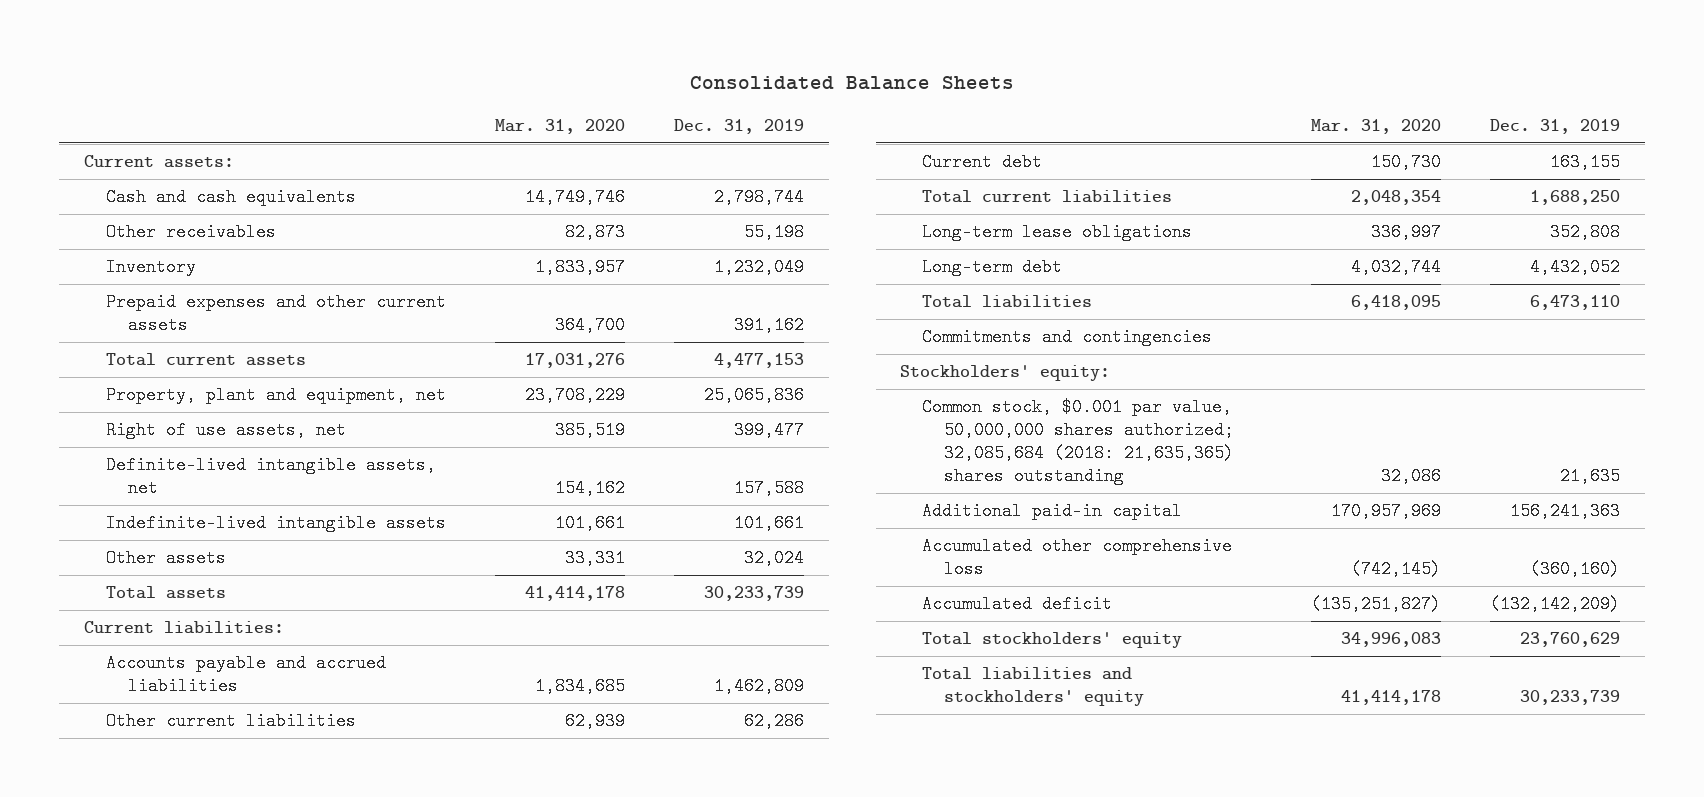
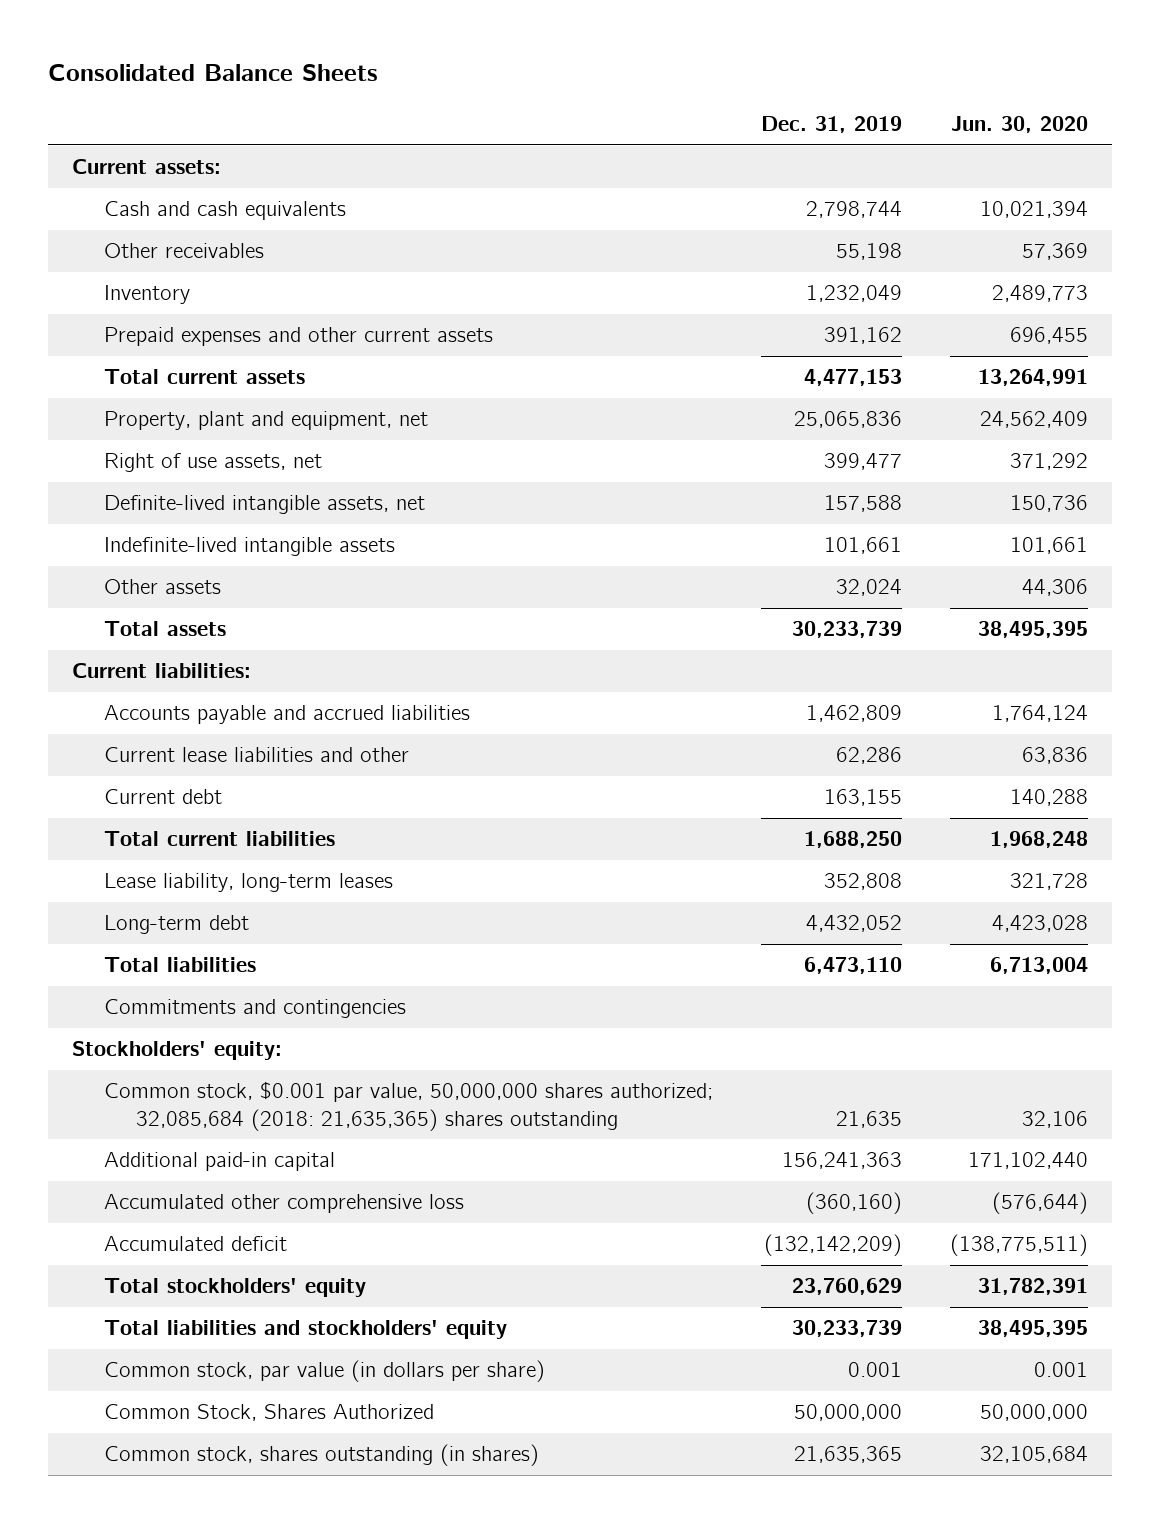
[495,118,626,134] Mar. 31, 2020 -> none
none -> [950,116,1088,134] Jun. 30, 2020
[105,712,356,731] Other current liabilities -> [103,747,409,763] Current lease liabilities and other
[922,223,1193,242] Long-term lease obligations -> [103,873,393,893] Lease liability, long-term leases
none -> [103,1360,545,1383] Common stock, par value (in dollars per share)
none -> [103,1404,434,1422] Common Stock, Shares Authorized
none -> [103,1444,539,1467] Common stock, shares outstanding (in shares)

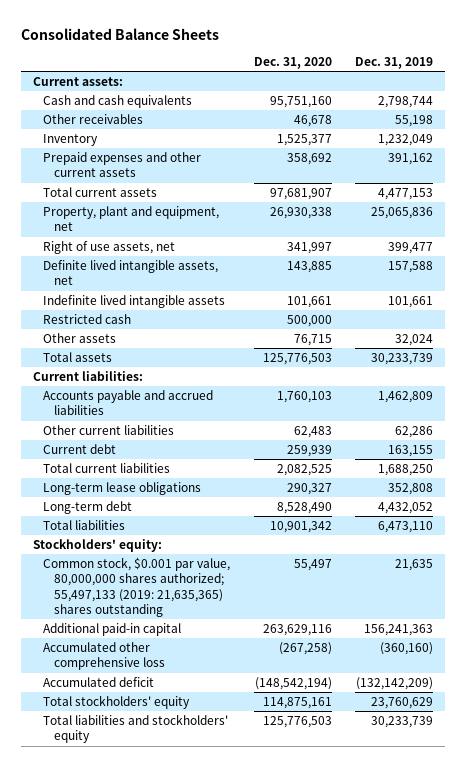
[950,116,1088,134] Jun. 30, 2020 -> none
none -> [253,56,332,69] Dec. 31, 2020
[103,495,425,515] Definite-lived intangible assets, net -> [43,260,219,286] Definite lived intangible assets, net
[103,537,395,557] Indefinite-lived intangible assets -> [43,295,226,309] Indefinite lived intangible assets
none -> [43,314,132,325] Restricted cash
[103,747,409,763] Current lease liabilities and other -> [43,425,175,436] Other current liabilities
[103,873,393,893] Lease liability, long-term leases -> [43,482,202,496] Long-term lease obligations
[103,999,406,1019] Commitments and contingencies -> none
[103,1081,713,1131] Common stock, $0.001 par value, 50,000,000 shares authorized; 32,085,684 (2018: 21,635,365) shares outstanding -> [43,557,231,618] Common stock, $0.001 par value, 80,000,000 shares authorized; 55,497,133 (2019: 21,635,365) shares outstanding
[103,1360,545,1383] Common stock, par value (in dollars per share) -> none
[103,1404,434,1422] Common Stock, Shares Authorized -> none
[103,1444,539,1467] Common stock, shares outstanding (in shares) -> none

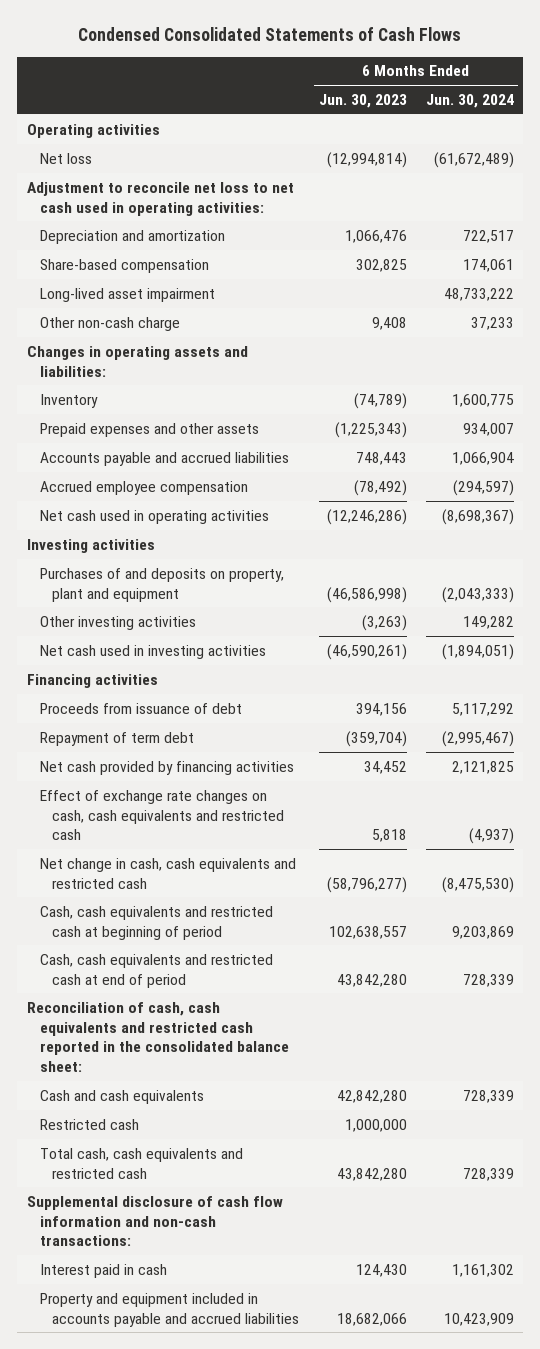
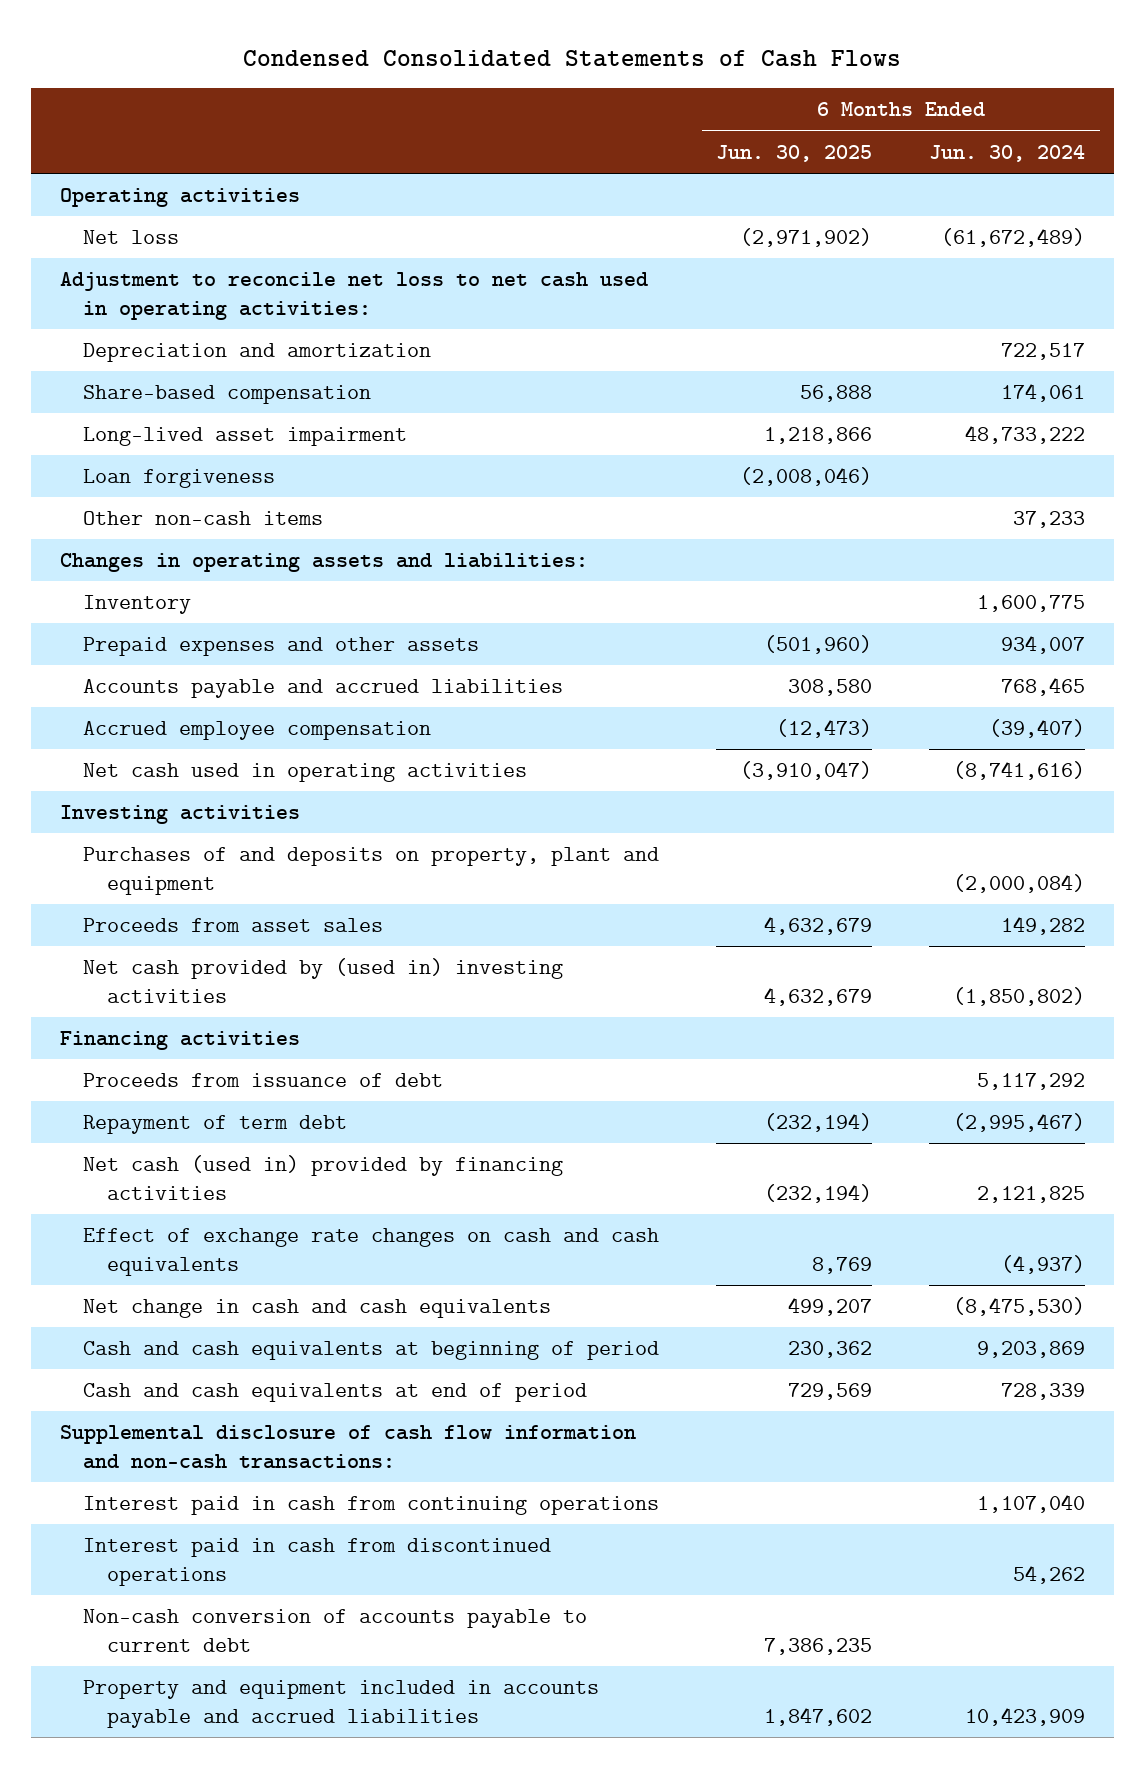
[318,93,407,108] Jun. 30, 2023 -> none
none -> [716,144,873,162] Jun. 30, 2025
none -> [83,469,276,489] Loan forgiveness
[39,316,180,331] Other non-cash charge -> [83,511,324,526] Other non-cash items
[451,451,514,465] 1,066,904 -> [1001,677,1086,697] 768,465
[452,479,514,496] (294,597) -> [989,719,1086,739] (39,407)
[441,508,514,525] (8,698,367) -> [953,761,1086,781] (8,741,616)
[441,586,514,603] (2,043,333) -> [953,873,1086,893] (2,000,084)
[39,615,196,630] Other investing activities -> [83,918,384,933] Proceeds from asset sales
[39,644,266,659] Net cash used in investing activities -> [83,958,564,1003] Net cash provided by (used in) investing activities
[441,643,514,660] (1,894,051) -> [953,986,1086,1006] (1,850,802)
[26,1001,289,1073] Reconciliation of cash, cash equivalents and restricted cash reported in the consolidated balance sheet: -> none
[39,1089,204,1104] Cash and cash equivalents -> none
[39,1118,139,1130] Restricted cash -> none
[39,1147,243,1179] Total cash, cash equivalents and restricted cash -> none
[39,760,294,775] Net cash provided by financing activities -> [83,1155,564,1200] Net cash (used in) provided by financing activities
[39,789,285,841] Effect of exchange rate changes on cash, cash equivalents and restricted cash -> [83,1228,660,1276] Effect of exchange rate changes on cash and cash equivalents
[39,857,296,889] Net change in cash, cash equivalents and restricted cash -> [83,1299,552,1319] Net change in cash and cash equivalents
[39,905,273,940] Cash, cash equivalents and restricted cash at beginning of period -> [83,1341,660,1361] Cash and cash equivalents at beginning of period
[39,953,273,988] Cash, cash equivalents and restricted cash at end of period -> [83,1383,588,1403] Cash and cash equivalents at end of period
[39,1263,167,1278] Interest paid in cash -> [83,1496,660,1516] Interest paid in cash from continuing operations
[451,1263,514,1277] 1,161,302 -> [977,1494,1086,1514] 1,107,040
none -> [83,1538,552,1586] Interest paid in cash from discontinued operations
none -> [83,1609,588,1652] Non-cash conversion of accounts payable to current debt

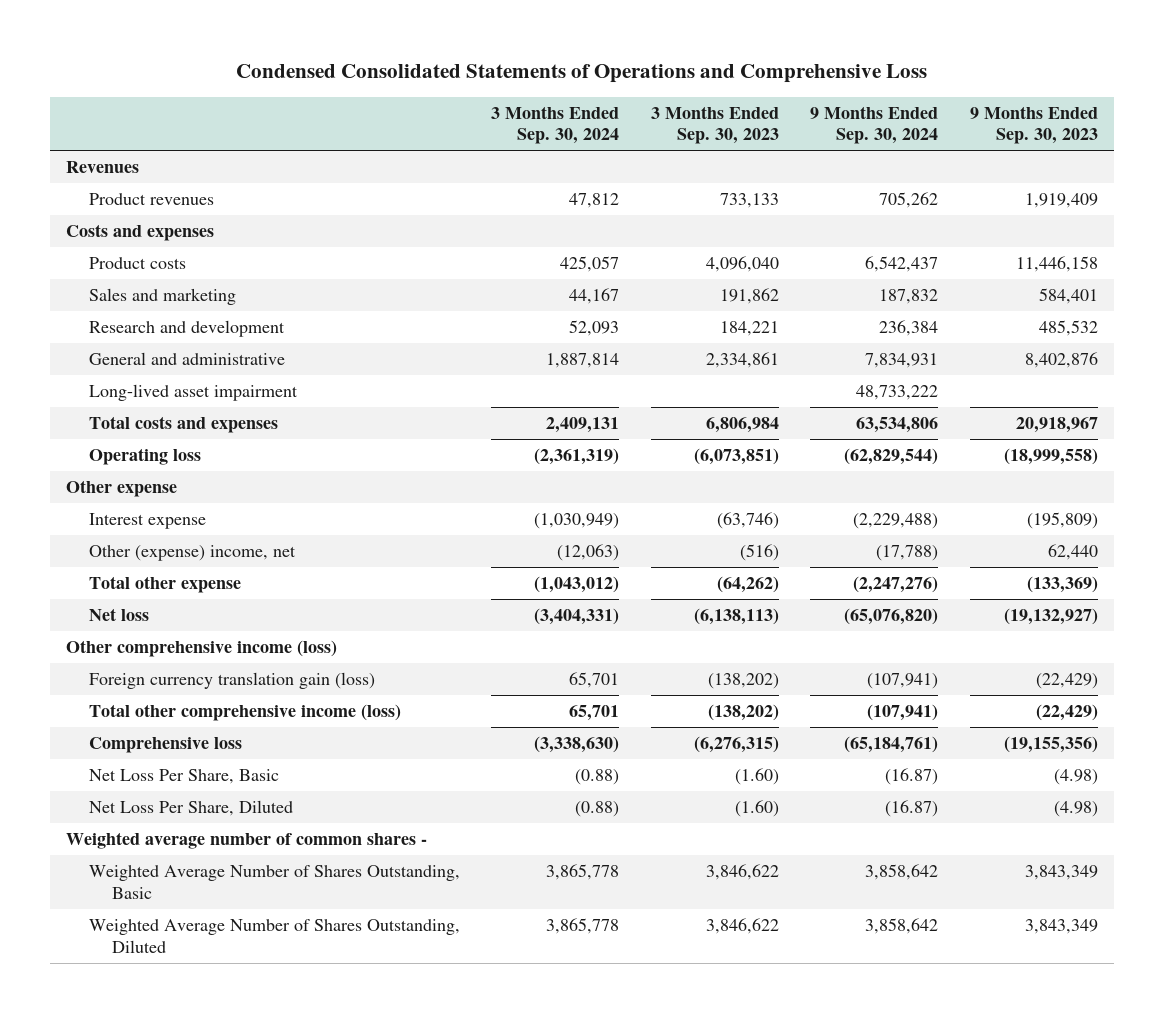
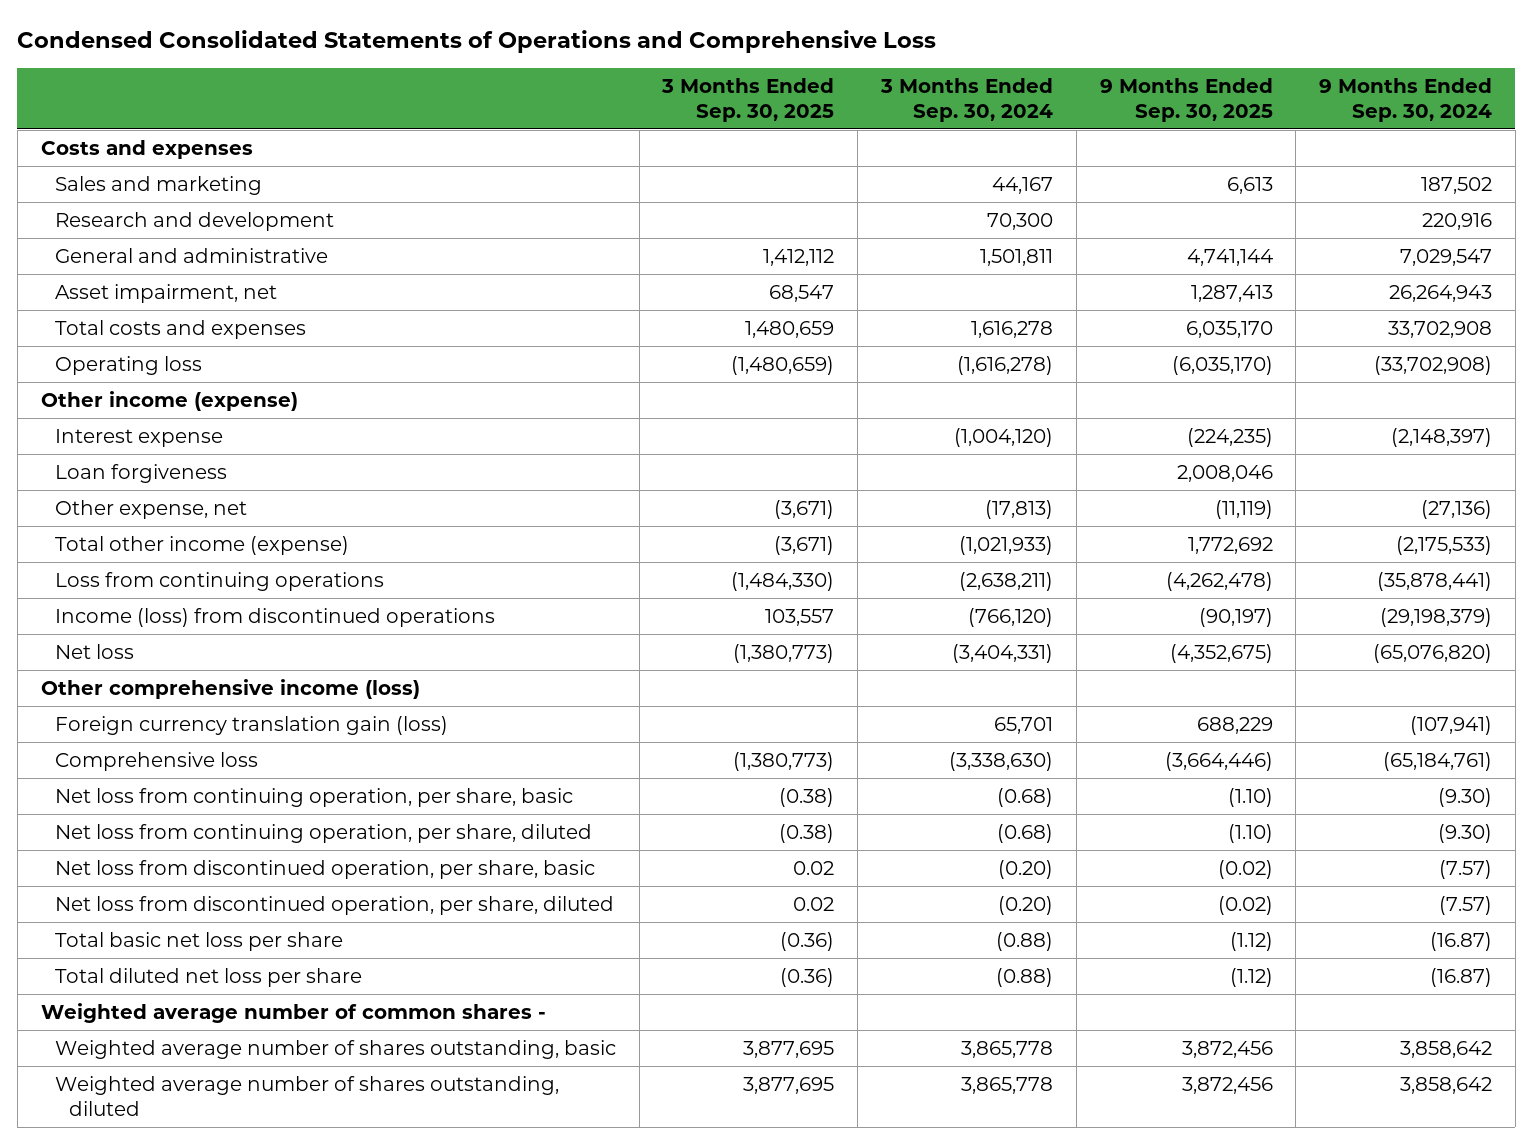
[650,105,779,145] 3 Months Ended Sep. 30, 2023 -> none
[970,105,1099,145] 9 Months Ended Sep. 30, 2023 -> none
none -> [661,77,835,122] 3 Months Ended Sep. 30, 2025
none -> [1099,77,1273,122] 9 Months Ended Sep. 30, 2025
[65,161,139,174] Revenues -> none
[88,193,214,206] Product revenues -> none
[88,257,186,270] Product costs -> none
[88,384,298,402] Long-lived asset impairment -> none
[879,289,939,305] 187,832 -> [1421,176,1493,194] 187,502
[569,320,620,337] 52,093 -> [987,212,1054,230] 70,300
[879,320,939,337] 236,384 -> [1422,212,1493,230] 220,916
[546,353,620,369] 1,887,814 -> [980,248,1054,266] 1,501,811
[865,353,939,369] 7,834,931 -> [1400,248,1493,266] 7,029,547
none -> [54,283,277,303] Asset impairment, net
[546,417,620,434] 2,409,131 -> [971,320,1054,338] 1,616,278
[856,417,939,434] 63,534,806 -> [1388,320,1493,338] 33,702,908
[534,448,620,466] (2,361,319) -> [957,355,1054,375] (1,616,278)
[844,448,939,466] (62,829,544) -> [1374,355,1493,375] (33,702,908)
[65,480,177,498] Other expense -> [40,390,298,411] Other income (expense)
[534,513,620,530] (1,030,949) -> [954,427,1054,447] (1,004,120)
[853,513,939,530] (2,229,488) -> [1391,427,1493,447] (2,148,397)
none -> [54,463,227,483] Loan forgiveness
[88,545,296,562] Other (expense) income, net -> [54,499,247,519] Other expense, net
[557,544,620,562] (12,063) -> [985,499,1054,519] (17,813)
[876,545,939,562] (17,788) -> [1421,499,1493,519] (27,136)
[88,576,241,594] Total other expense -> [54,535,349,555] Total other income (expense)
[534,576,620,594] (1,043,012) -> [959,535,1054,555] (1,021,933)
[853,576,939,594] (2,247,276) -> [1396,535,1493,555] (2,175,533)
none -> [54,571,384,591] Loss from continuing operations
none -> [54,607,495,627] Income (loss) from discontinued operations
[88,704,401,722] Total other comprehensive income (loss) -> none
none -> [54,787,573,807] Net loss from continuing operation, per share, basic
none -> [54,823,592,843] Net loss from continuing operation, per share, diluted
none -> [54,859,595,879] Net loss from discontinued operation, per share, basic
none -> [54,895,614,915] Net loss from discontinued operation, per share, diluted
[88,769,279,785] Net Loss Per Share, Basic -> [54,931,343,951] Total basic net loss per share
[88,800,293,817] Net Loss Per Share, Diluted -> [54,967,362,987] Total diluted net loss per share
[88,865,460,899] Weighted Average Number of Shares Outstanding, Basic -> [54,1039,616,1059] Weighted average number of shares outstanding, basic
[88,919,460,953] Weighted Average Number of Shares Outstanding, Diluted -> [54,1075,559,1116] Weighted average number of shares outstanding, diluted

